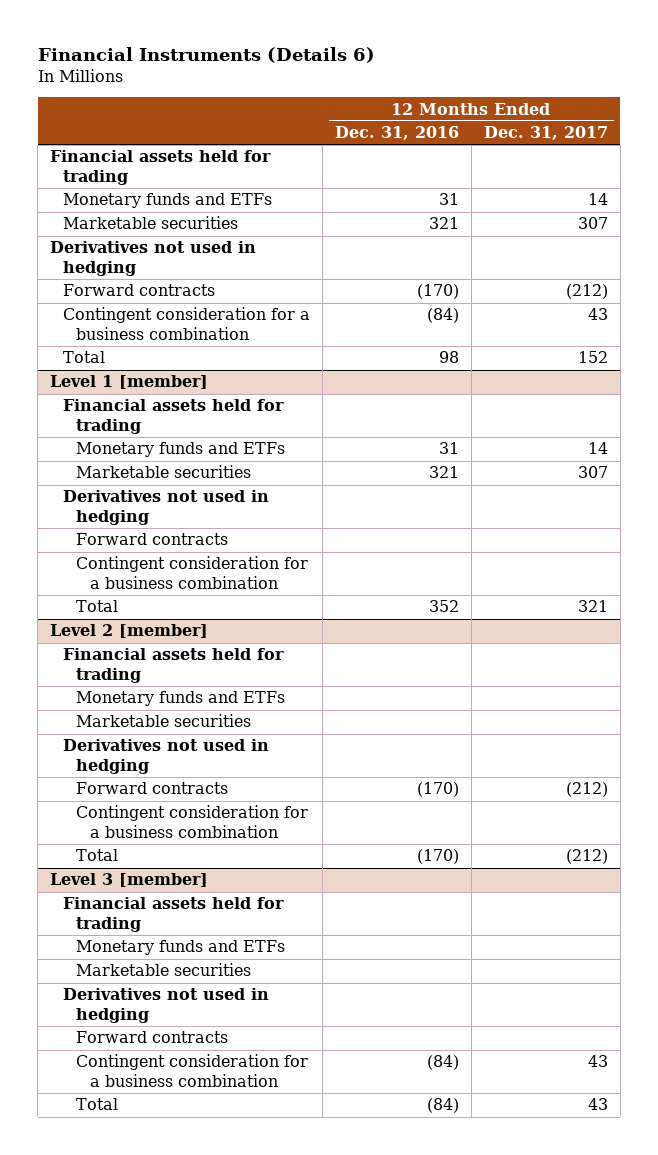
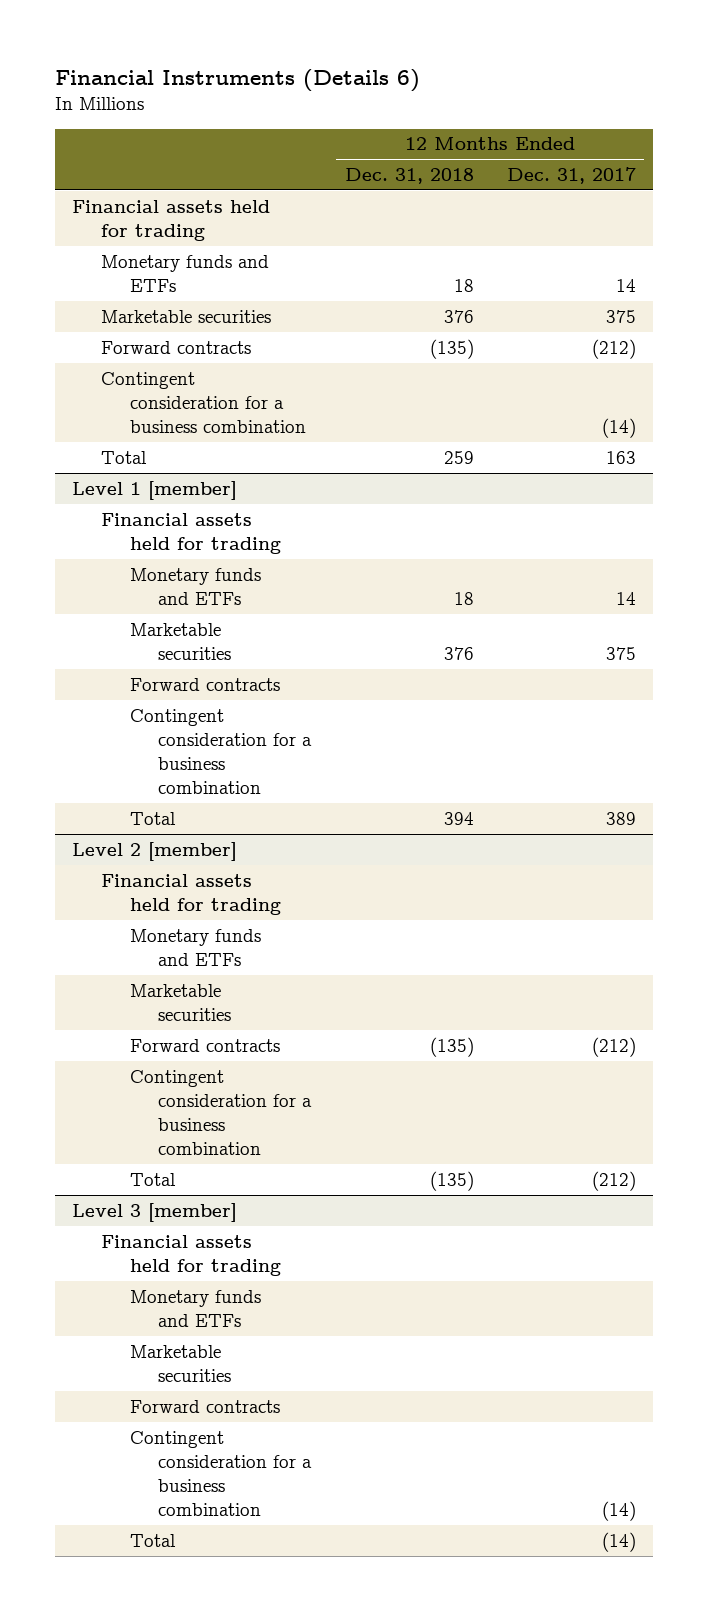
[334,126,459,141] Dec. 31, 2016 -> none
none -> [344,168,474,185] Dec. 31, 2018
[49,241,256,277] Derivatives not used in hedging -> none
[577,217,608,230] 307 -> [606,309,637,323] 375
[587,308,608,321] 43 -> [602,417,637,438] (14)
[577,351,608,364] 152 -> [606,450,637,464] 163
[63,490,270,526] Derivatives not used in hedging -> none
[577,466,608,479] 307 -> [606,646,637,660] 375
[577,600,608,613] 321 -> [606,811,637,825] 389
[63,739,270,775] Derivatives not used in hedging -> none
[63,988,270,1024] Derivatives not used in hedging -> none
[587,1055,608,1068] 43 -> [602,1501,637,1522] (14)
[587,1098,608,1111] 43 -> [602,1531,637,1552] (14)

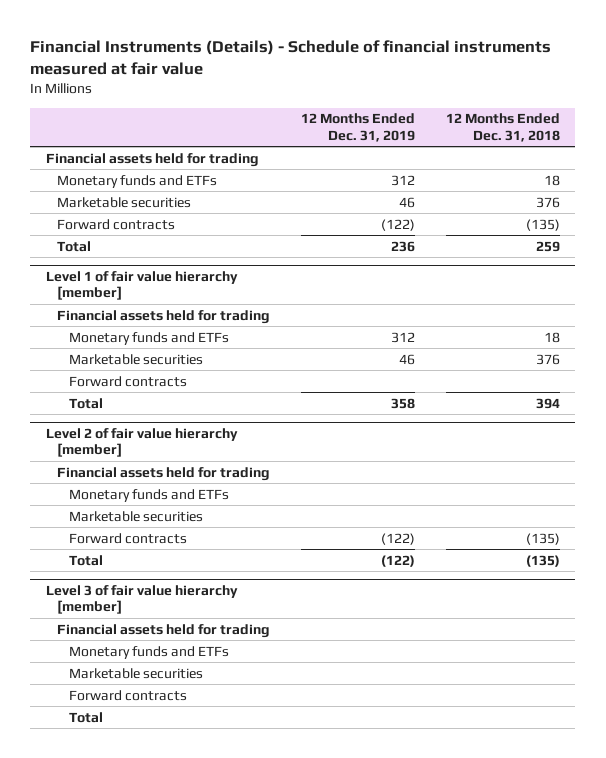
[55,68,421,92] Financial Instruments (Details 6) -> [30,40,552,76] Financial Instruments (Details) - Schedule of financial instruments measured at fair value
[507,167,637,185] Dec. 31, 2017 -> none
none -> [301,113,416,142] 12 Months Ended Dec. 31, 2019
[100,371,306,433] Contingent consideration for a business combination -> none
[72,480,238,500] Level 1 [member] -> [45,271,238,301] Level 1 of fair value hierarchy [member]
[129,708,313,795] Contingent consideration for a business combination -> none
[72,841,238,861] Level 2 [member] -> [45,428,238,458] Level 2 of fair value hierarchy [member]
[129,1069,313,1156] Contingent consideration for a business combination -> none
[72,1202,238,1222] Level 3 [member] -> [45,585,238,615] Level 3 of fair value hierarchy [member]
[129,1430,313,1517] Contingent consideration for a business combination -> none

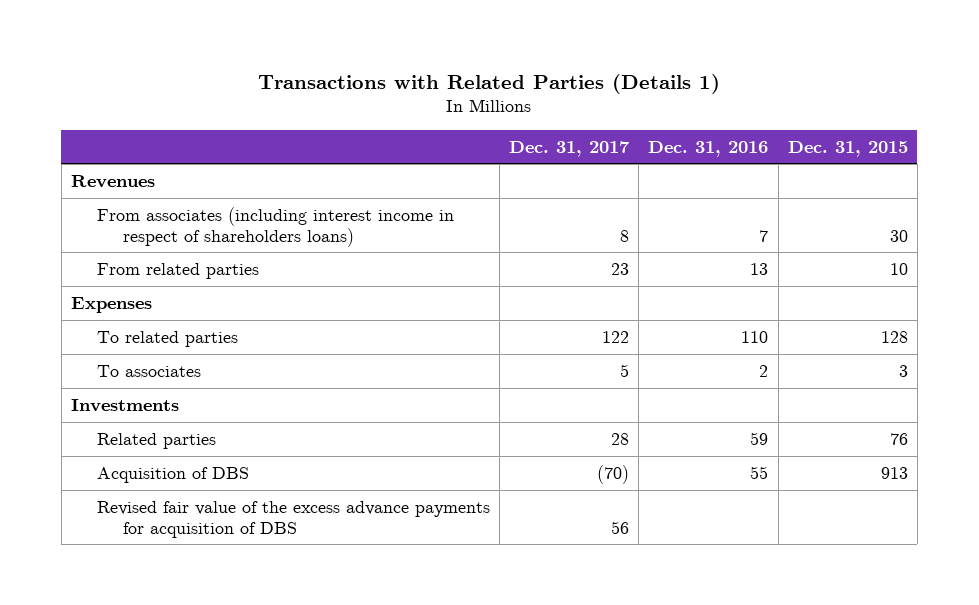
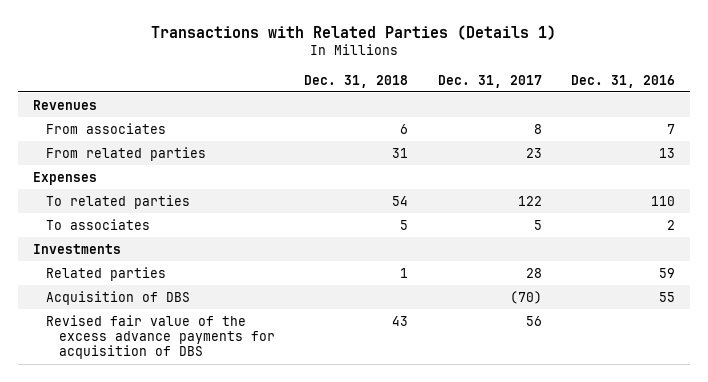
[787,140,908,157] Dec. 31, 2015 -> none
none -> [304,74,409,88] Dec. 31, 2018
[96,206,454,247] From associates (including interest income in respect of shareholders loans) -> [45,122,166,134] From associates

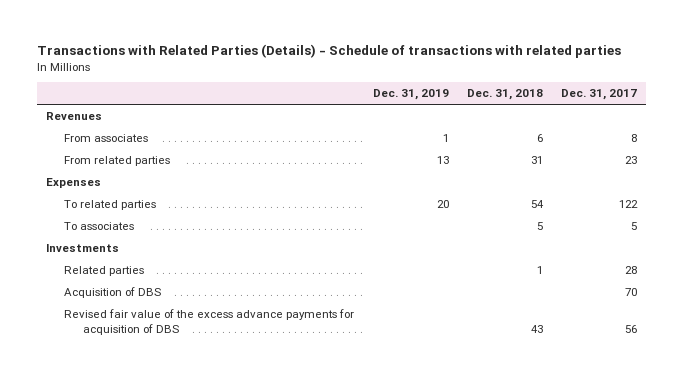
[150,24,556,40] Transactions with Related Parties (Details 1) -> [37,44,622,59] Transactions with Related Parties (Details) - Schedule of transactions with related parties
[571,74,676,88] Dec. 31, 2016 -> none
none -> [372,89,449,101] Dec. 31, 2019
[509,290,542,304] (70) -> [624,288,637,297] 70

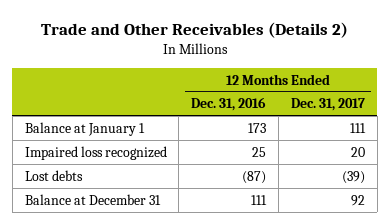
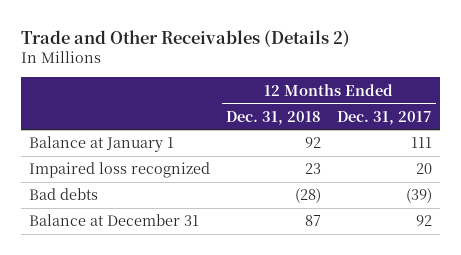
[191,97,267,112] Dec. 31, 2016 -> none
none -> [226,110,322,125] Dec. 31, 2018
[24,169,83,181] Lost debts -> none
none -> [29,188,99,201] Bad debts

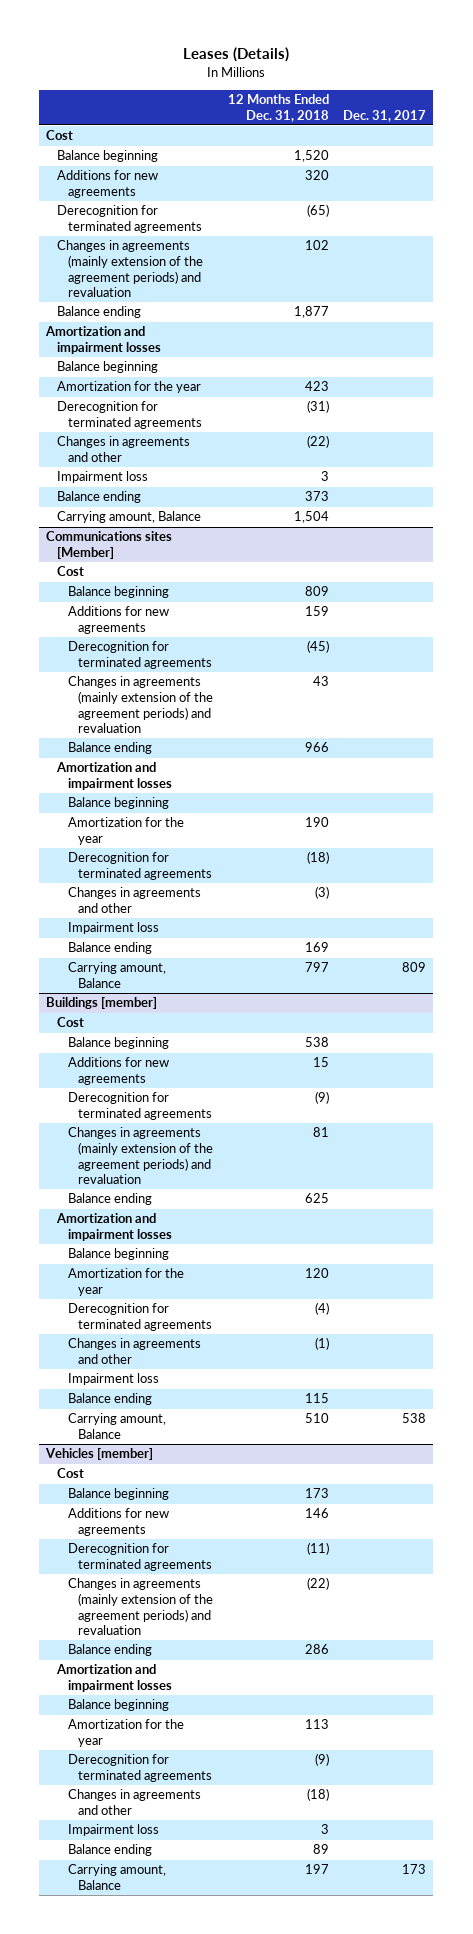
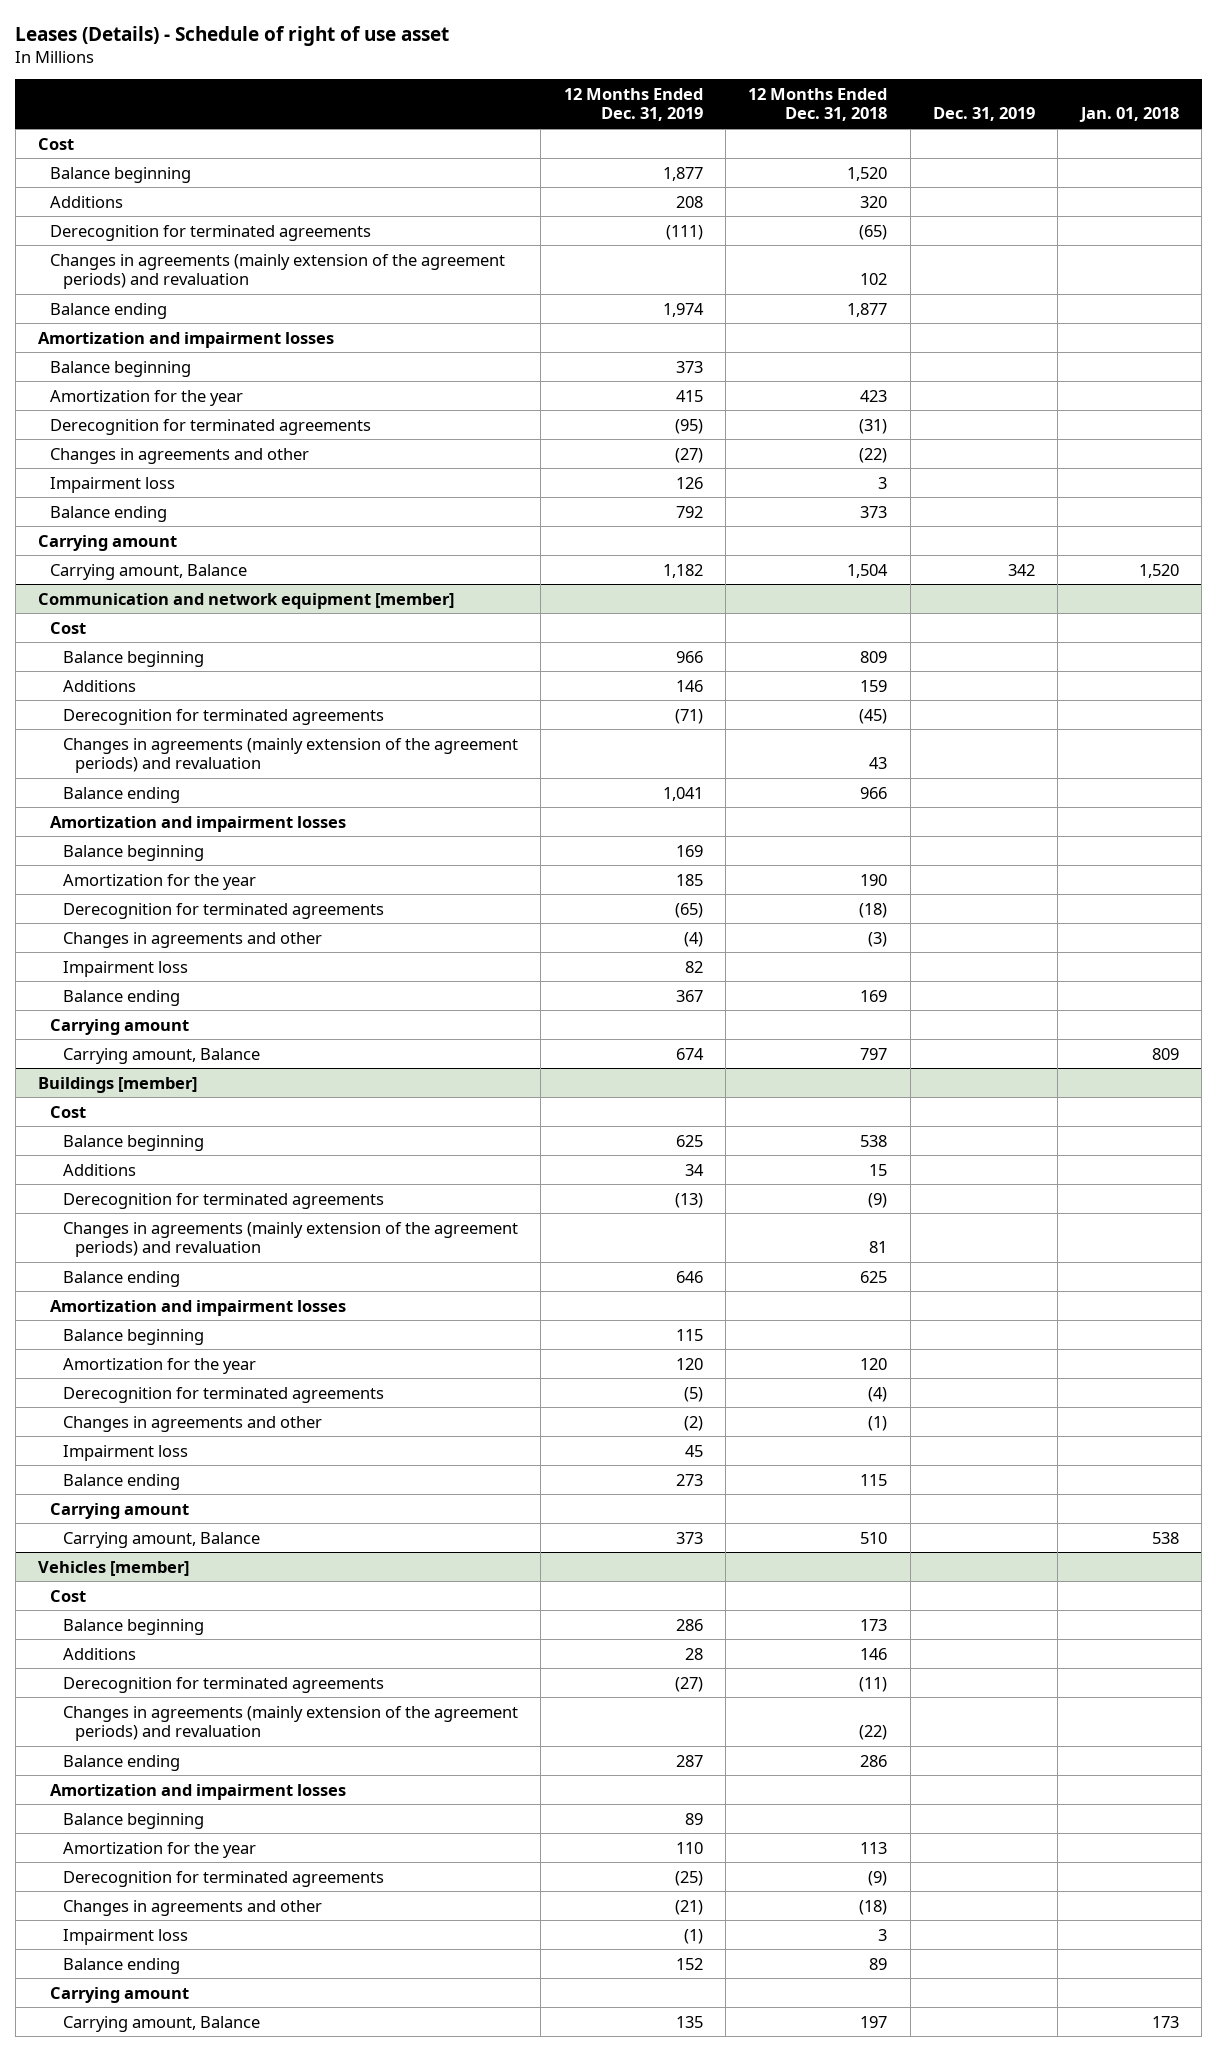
[183,47,290,63] Leases (Details) -> [15,25,450,46] Leases (Details) - Schedule of right of use asset
[343,109,427,122] Dec. 31, 2017 -> none
none -> [563,87,703,122] 12 Months Ended Dec. 31, 2019
none -> [932,107,1035,122] Dec. 31, 2019
none -> [1078,107,1179,123] Jan. 01, 2018
[57,170,159,199] Additions for new agreements -> [50,195,124,208] Additions
none -> [38,534,178,551] Carrying amount
[46,531,173,560] Communications sites [Member] -> none
none -> [38,592,455,609] Communication and network equipment [member]
[67,606,169,635] Additions for new agreements -> [62,679,136,692] Additions
none -> [50,1018,190,1035] Carrying amount
[67,1057,169,1086] Additions for new agreements -> [62,1163,136,1176] Additions
none -> [50,1502,190,1519] Carrying amount
[67,1508,169,1537] Additions for new agreements -> [62,1647,136,1660] Additions
none -> [50,1986,190,2003] Carrying amount

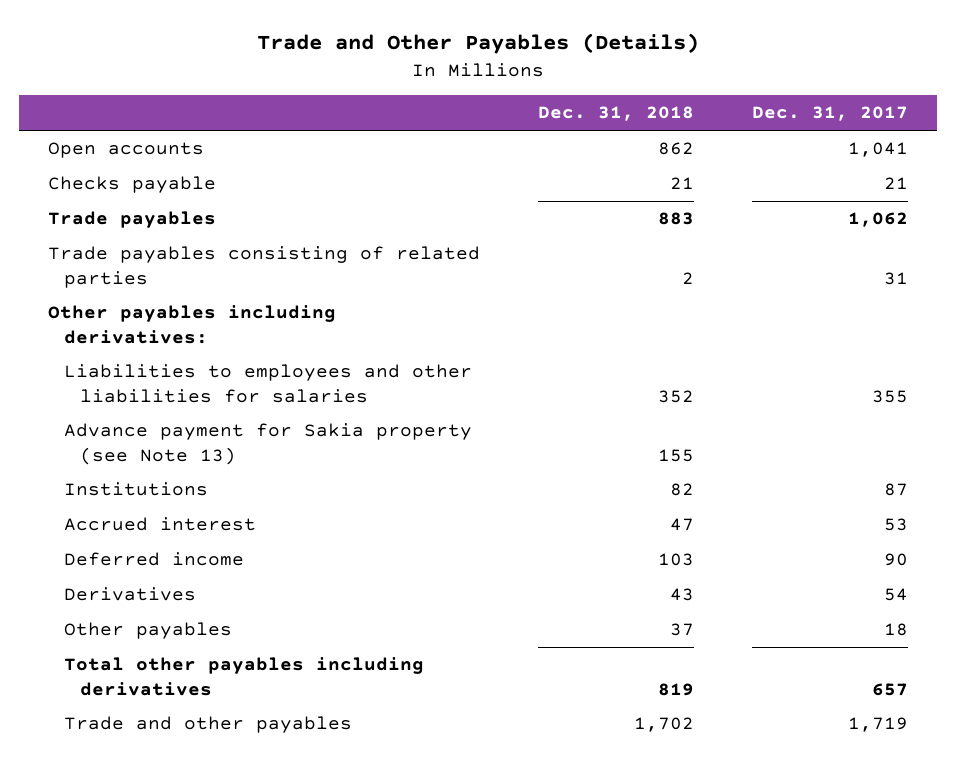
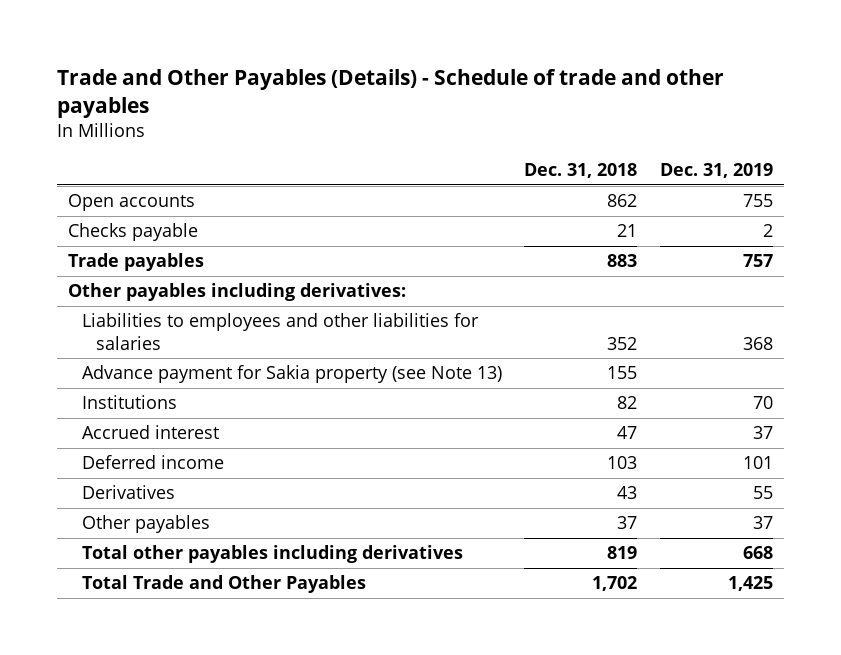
[257,33,700,55] Trade and Other Payables (Details) -> [56,68,724,118] Trade and Other Payables (Details) - Schedule of trade and other payables
[752,106,909,122] Dec. 31, 2017 -> none
none -> [659,163,773,179] Dec. 31, 2019
[48,246,481,288] Trade payables consisting of related parties -> none
[63,716,352,734] Trade and other payables -> [81,575,366,594] Total Trade and Other Payables

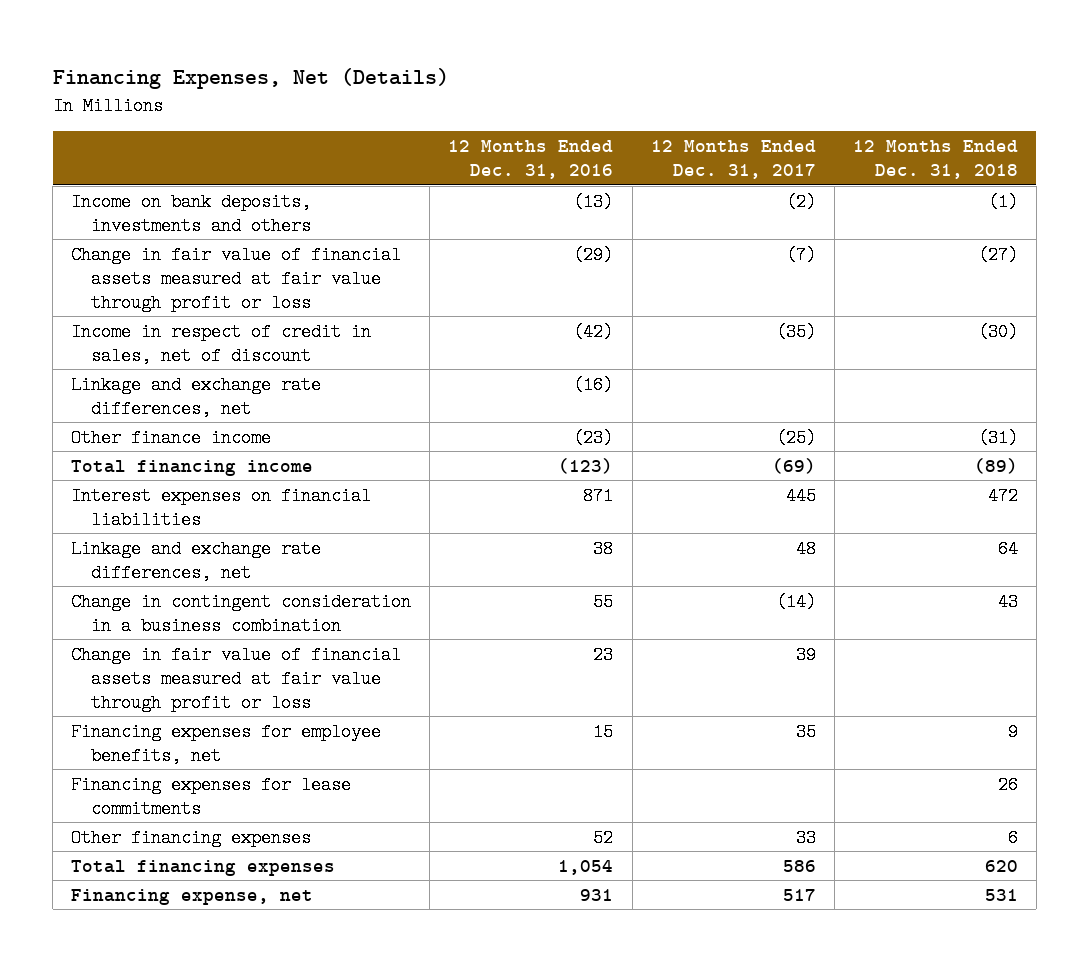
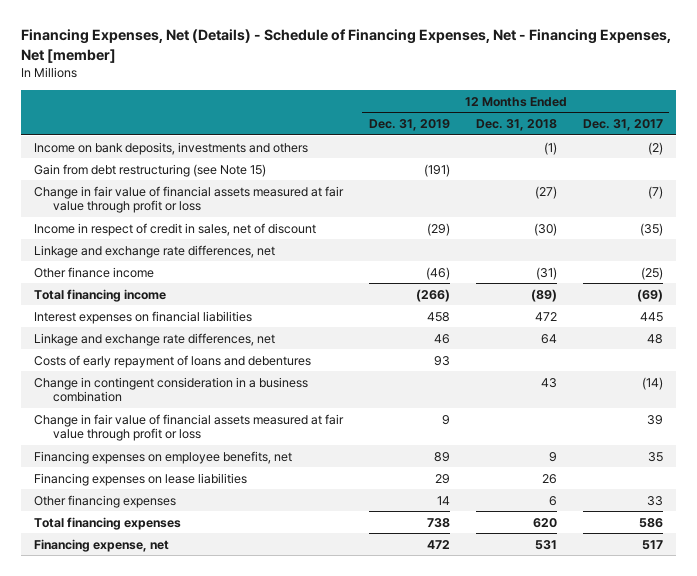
[52,67,449,89] Financing Expenses, Net (Details) -> [20,29,671,64] Financing Expenses, Net (Details) - Schedule of Financing Expenses, Net - Financing Expenses, Net [member]
[448,139,614,180] 12 Months Ended Dec. 31, 2016 -> none
none -> [368,118,450,131] Dec. 31, 2019
none -> [33,163,266,177] Gain from debt restructuring (see Note 15)
none -> [33,354,311,368] Costs of early repayment of loans and debentures
[71,775,352,818] Financing expenses for lease commitments -> none
[71,722,382,765] Financing expenses for employee benefits, net -> [33,450,292,464] Financing expenses on employee benefits, net
none -> [33,472,247,486] Financing expenses on lease liabilities

